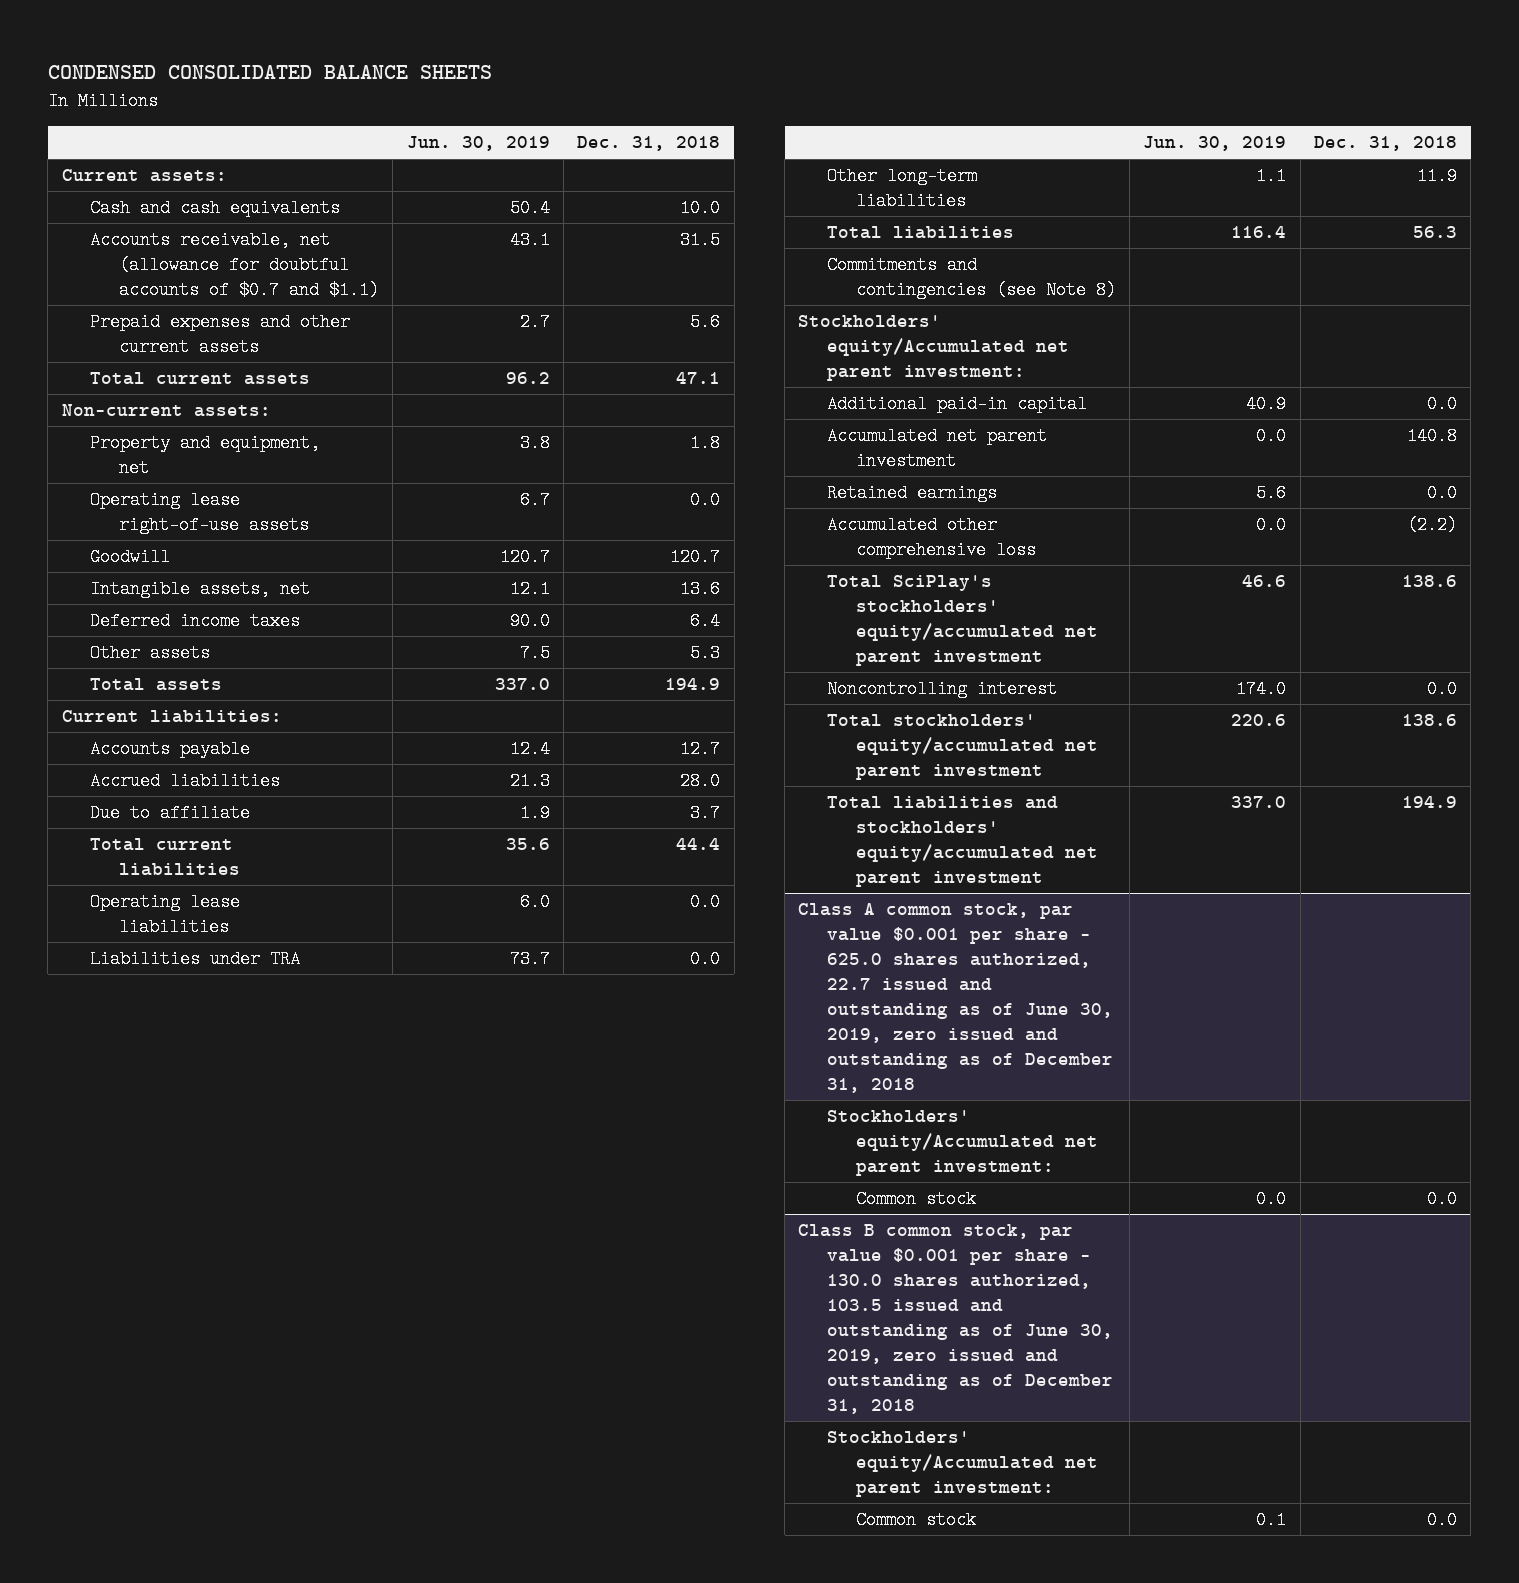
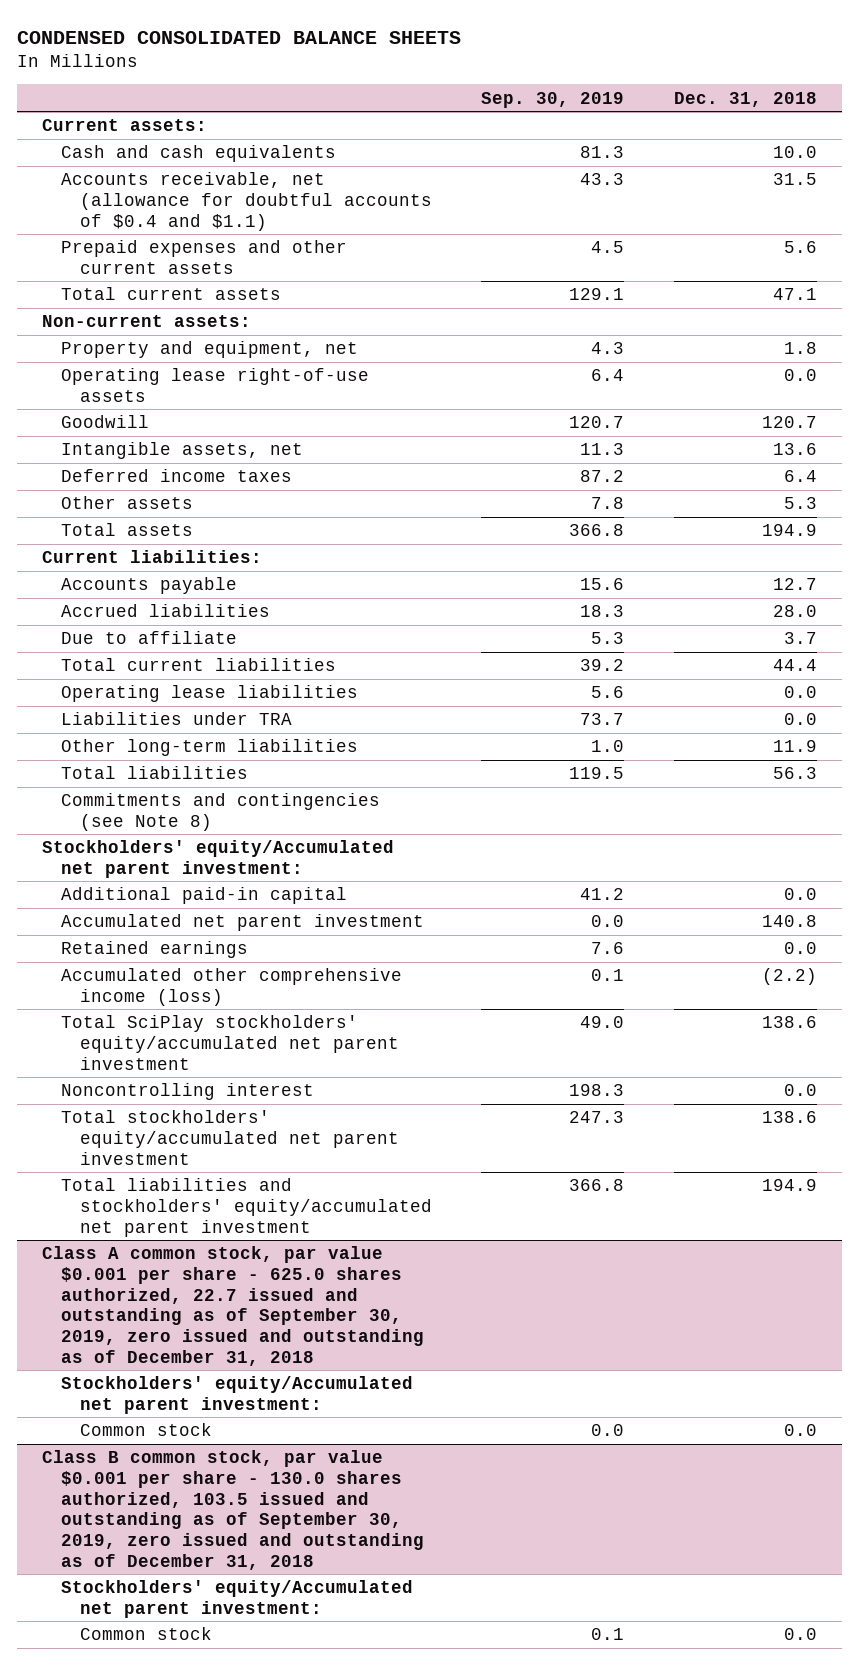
[406,136,550,152] Jun. 30, 2019 -> none
none -> [481,91,625,108] Sep. 30, 2019
[90,231,380,300] Accounts receivable, net (allowance for doubtful accounts of $0.7 and $1.1) -> [60,172,432,231] Accounts receivable, net (allowance for doubtful accounts of $0.4 and $1.1)
[826,516,1036,560] Accumulated other comprehensive loss -> [60,968,402,1006] Accumulated other comprehensive income (loss)
[826,575,1098,667] Total SciPlay's stockholders' equity/accumulated net parent investment -> [60,1015,399,1070] Total SciPlay stockholders' equity/accumulated net parent investment
[798,903,1113,1094] Class A common stock, par value $0.001 per share - 625.0 shares authorized, 22.7 issued and outstanding as of June 30, 2019, zero issued and outstanding as of December 31, 2018 -> [41,1246,424,1366] Class A common stock, par value $0.001 per share - 625.0 shares authorized, 22.7 issued and outstanding as of September 30, 2019, zero issued and outstanding as of December 31, 2018
[798,1224,1113,1415] Class B common stock, par value $0.001 per share - 130.0 shares authorized, 103.5 issued and outstanding as of June 30, 2019, zero issued and outstanding as of December 31, 2018 -> [41,1450,424,1570] Class B common stock, par value $0.001 per share - 130.0 shares authorized, 103.5 issued and outstanding as of September 30, 2019, zero issued and outstanding as of December 31, 2018

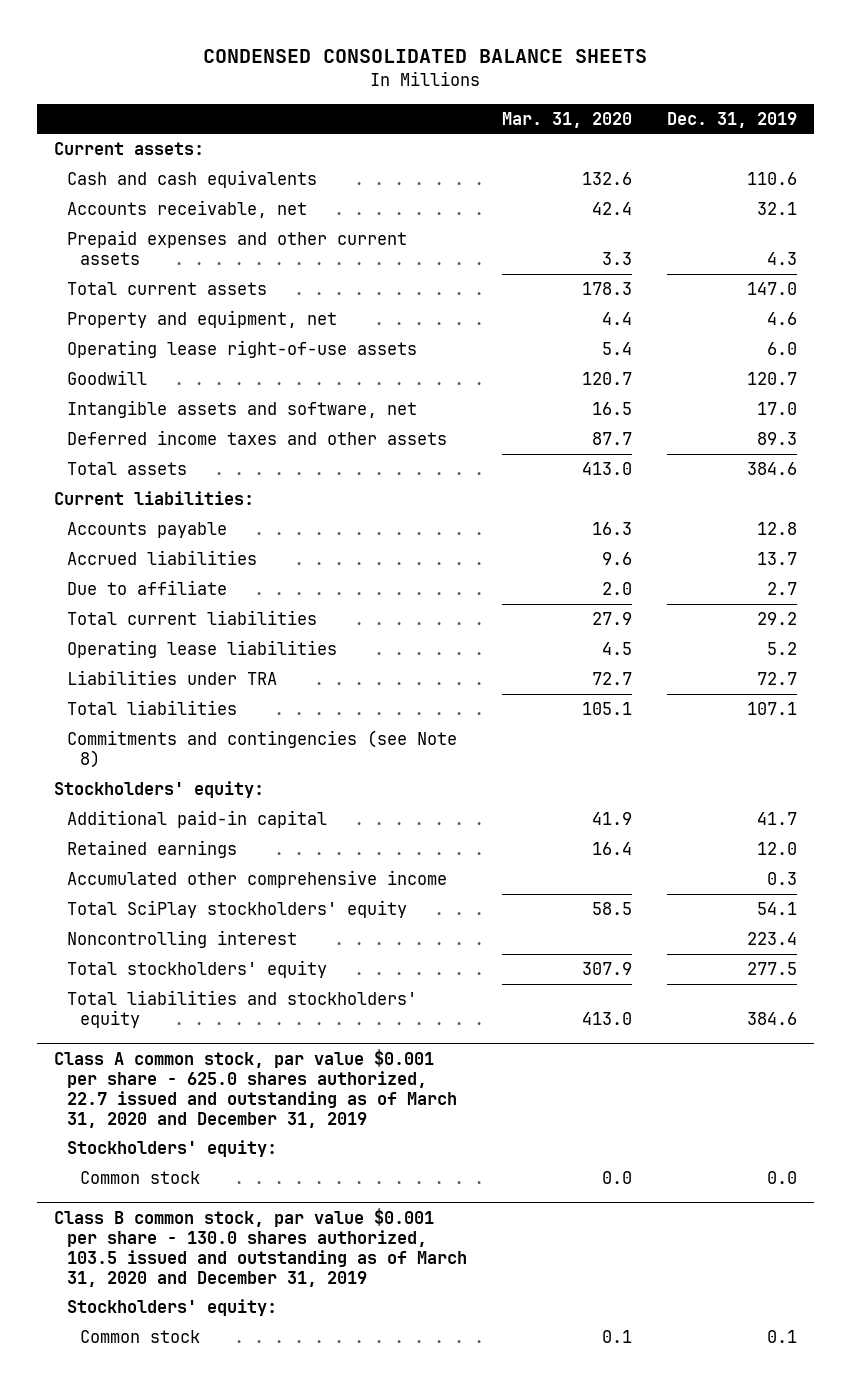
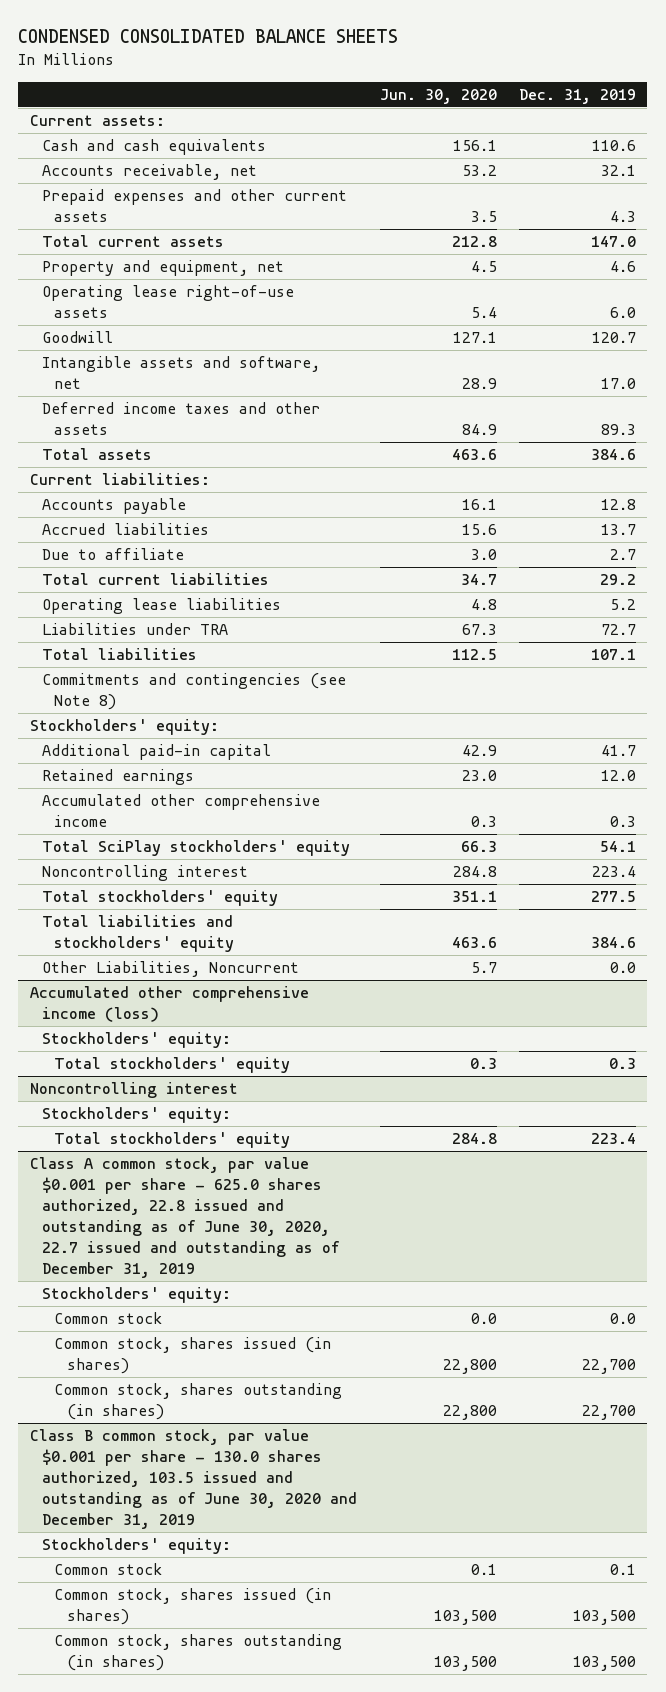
[501,111,632,128] Mar. 31, 2020 -> none
none -> [379,88,497,104] Jun. 30, 2020
[54,1049,458,1128] Class A common stock, par value $0.001 per share - 625.0 shares authorized, 22.7 issued and outstanding as of March 31, 2020 and December 31, 2019 -> none
none -> [41,961,299,978] Other Liabilities, Noncurrent
none -> [29,986,309,1023] Accumulated other comprehensive income (loss)
none -> [54,1057,291,1074] Total stockholders' equity
none -> [29,1082,238,1099] Noncontrolling interest
none -> [41,1107,231,1124] Stockholders' equity:
none -> [54,1132,291,1149] Total stockholders' equity
none -> [29,1157,340,1278] Class A common stock, par value $0.001 per share - 625.0 shares authorized, 22.8 issued and outstanding as of June 30, 2020, 22.7 issued and outstanding as of December 31, 2019
none -> [41,1287,231,1304] Stockholders' equity:
none -> [54,1337,332,1375] Common stock, shares issued (in shares)
none -> [54,1383,343,1421] Common stock, shares outstanding (in shares)
[54,1208,468,1287] Class B common stock, par value $0.001 per share - 130.0 shares authorized, 103.5 issued and outstanding as of March 31, 2020 and December 31, 2019 -> [29,1429,357,1529] Class B common stock, par value $0.001 per share - 130.0 shares authorized, 103.5 issued and outstanding as of June 30, 2020 and December 31, 2019
none -> [54,1588,332,1626] Common stock, shares issued (in shares)
none -> [54,1634,343,1672] Common stock, shares outstanding (in shares)

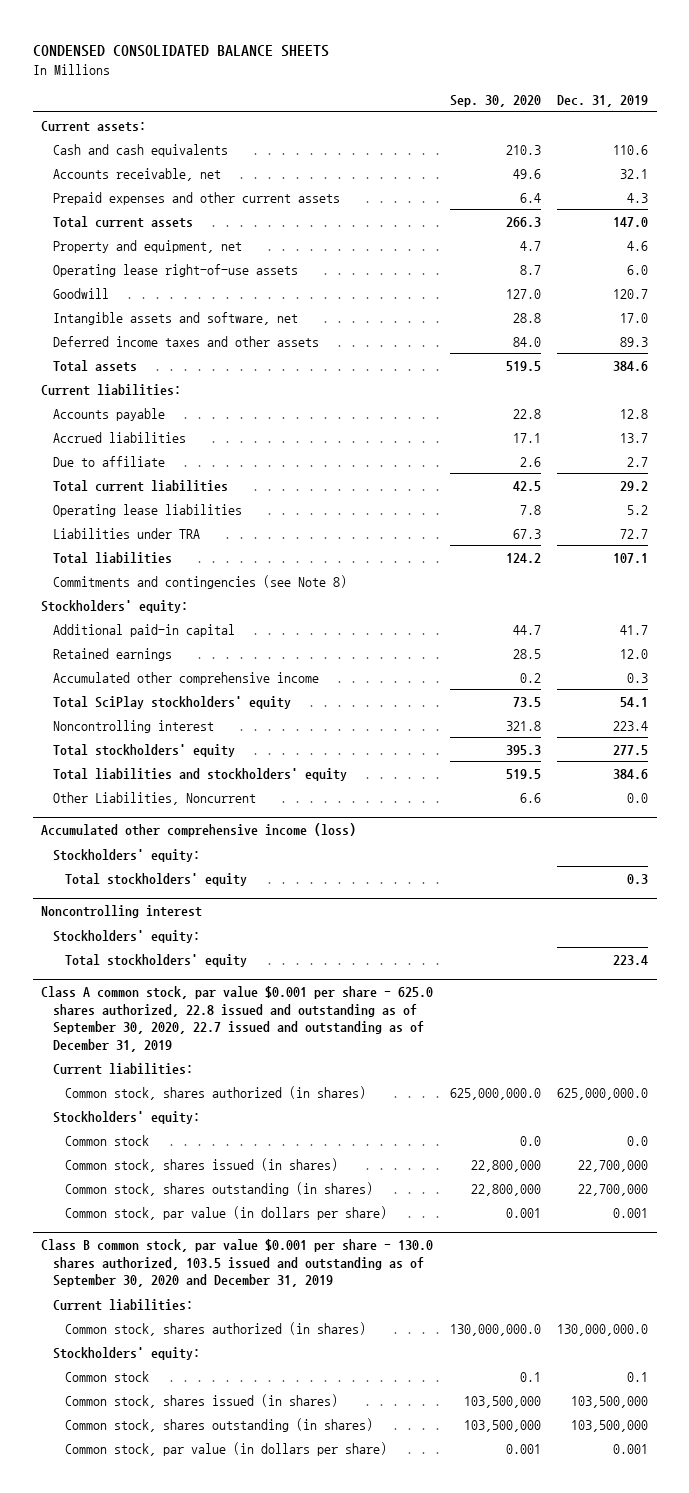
[379,88,497,104] Jun. 30, 2020 -> none
none -> [449,95,541,108] Sep. 30, 2020
[29,1157,340,1278] Class A common stock, par value $0.001 per share - 625.0 shares authorized, 22.8 issued and outstanding as of June 30, 2020, 22.7 issued and outstanding as of December 31, 2019 -> [41,986,434,1052] Class A common stock, par value $0.001 per share - 625.0 shares authorized, 22.8 issued and outstanding as of September 30, 2020, 22.7 issued and outstanding as of December 31, 2019
none -> [53,1062,194,1075] Current liabilities:
none -> [65,1085,367,1100] Common stock, shares authorized (in shares)
[582,1359,637,1375] 22,700 -> [578,1159,649,1172] 22,700,000
[582,1405,637,1421] 22,700 -> [578,1183,649,1196] 22,700,000
none -> [65,1205,388,1220] Common stock, par value (in dollars per share)
[29,1429,357,1529] Class B common stock, par value $0.001 per share - 130.0 shares authorized, 103.5 issued and outstanding as of June 30, 2020 and December 31, 2019 -> [41,1239,434,1288] Class B common stock, par value $0.001 per share - 130.0 shares authorized, 103.5 issued and outstanding as of September 30, 2020 and December 31, 2019
none -> [53,1298,194,1311] Current liabilities:
none -> [65,1321,367,1336] Common stock, shares authorized (in shares)
[573,1610,637,1626] 103,500 -> [571,1395,649,1408] 103,500,000
[573,1656,637,1672] 103,500 -> [571,1419,649,1432] 103,500,000
none -> [65,1441,388,1456] Common stock, par value (in dollars per share)

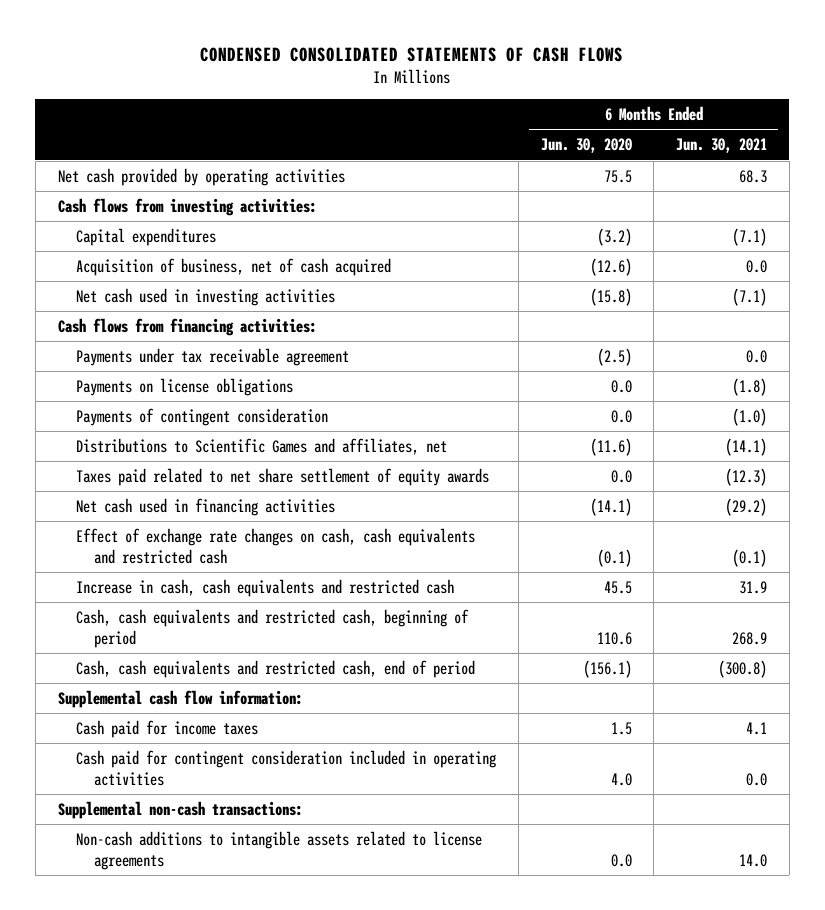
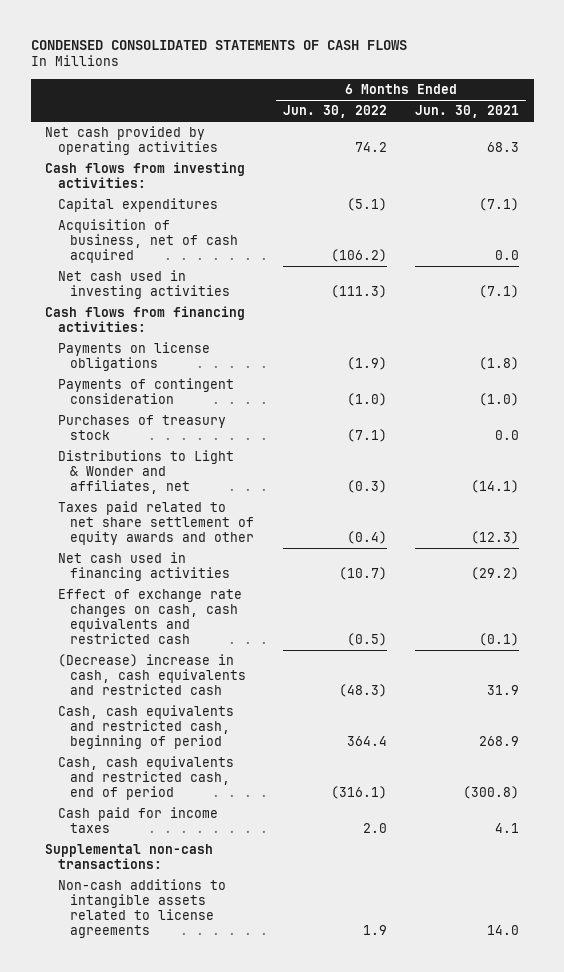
[540,138,632,154] Jun. 30, 2020 -> none
none -> [282,105,387,119] Jun. 30, 2022
[75,347,349,366] Payments under tax receivable agreement -> none
none -> [57,415,226,441] Purchases of treasury stock
[75,437,447,455] Distributions to Scientific Games and affiliates, net -> [57,450,234,494] Distributions to Light & Wonder and affiliates, net
[75,467,489,486] Taxes paid related to net share settlement of equity awards -> [57,501,255,545] Taxes paid related to net share settlement of equity awards and other
[75,578,454,597] Increase in cash, cash equivalents and restricted cash -> [57,654,247,695] (Decrease) increase in cash, cash equivalents and restricted cash
[57,689,303,708] Supplemental cash flow information: -> none
[75,749,496,786] Cash paid for contingent consideration included in operating activities -> none

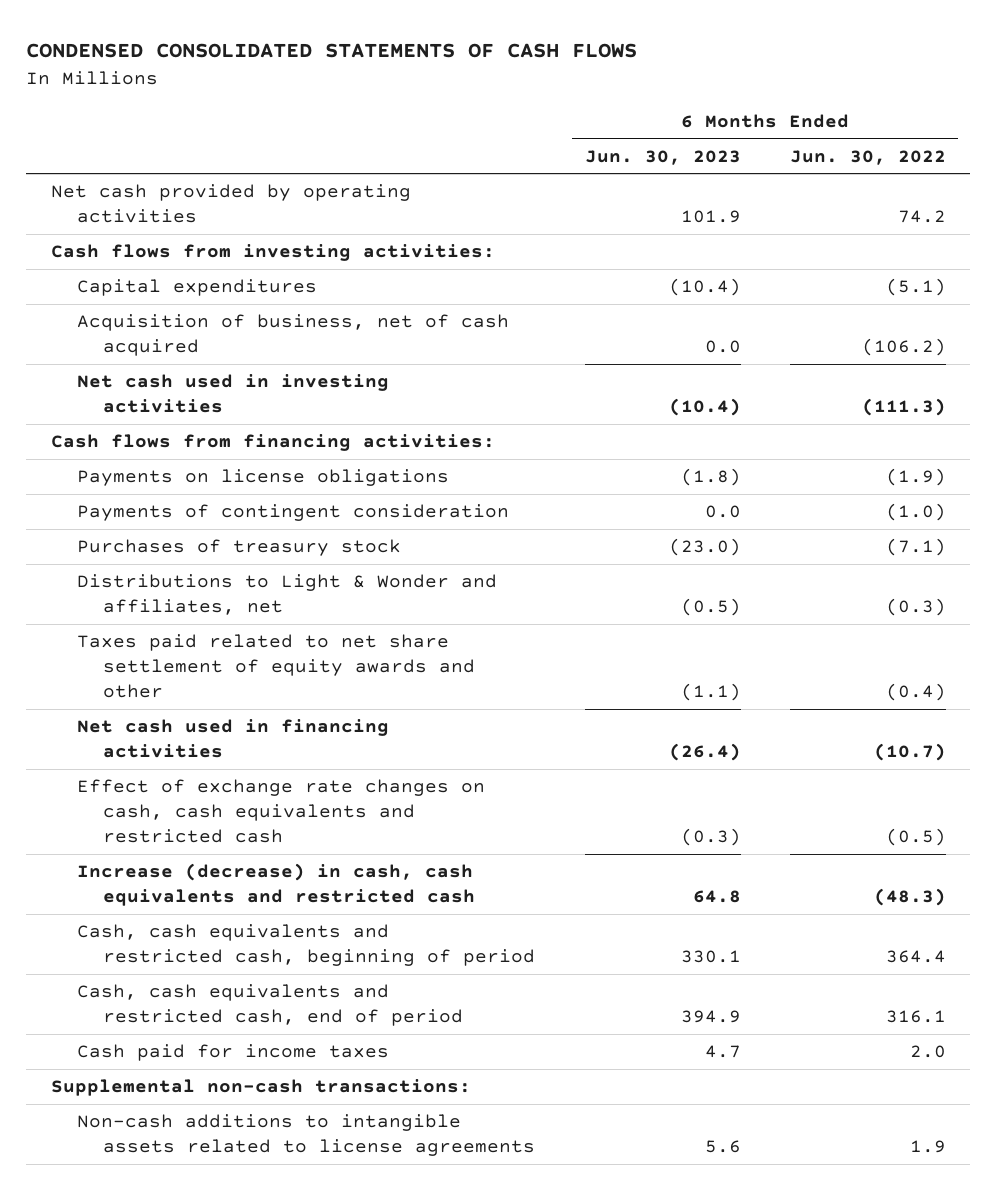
[415,105,520,119] Jun. 30, 2021 -> none
none -> [584,149,741,165] Jun. 30, 2023
[57,654,247,695] (Decrease) increase in cash, cash equivalents and restricted cash -> [77,863,476,907] Increase (decrease) in cash, cash equivalents and restricted cash
[330,785,387,799] (316.1) -> [885,1010,946,1024] 316.1

